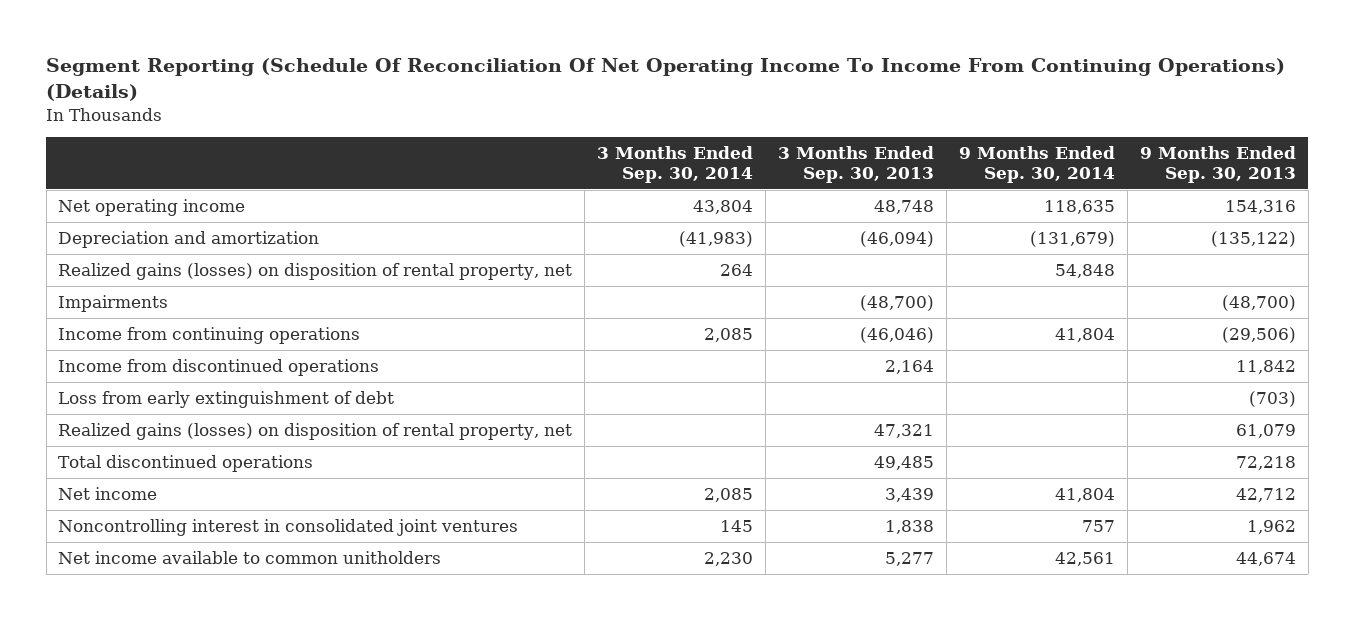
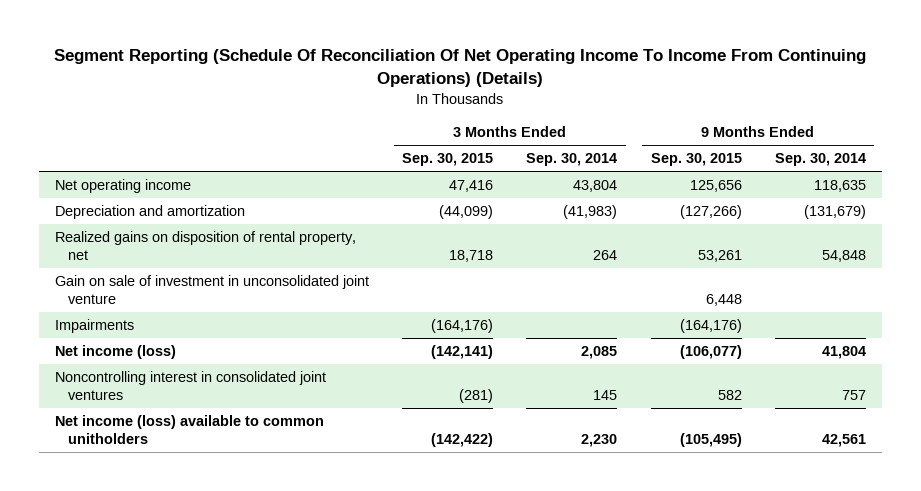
[778,146,935,183] 3 Months Ended Sep. 30, 2013 -> none
[1140,146,1297,183] 9 Months Ended Sep. 30, 2013 -> none
none -> [402,153,494,167] Sep. 30, 2015
none -> [650,153,742,167] Sep. 30, 2015
[58,263,573,281] Realized gains (losses) on disposition of rental property, net -> [55,231,357,261] Realized gains on disposition of rental property, net
none -> [55,275,370,305] Gain on sale of investment in unconsolidated joint venture
[58,327,361,345] Income from continuing operations -> none
[58,359,380,377] Income from discontinued operations -> none
[58,391,395,409] Loss from early extinguishment of debt -> none
[58,423,573,441] Realized gains (losses) on disposition of rental property, net -> none
[58,455,314,473] Total discontinued operations -> none
[58,487,158,501] Net income -> [55,345,177,360] Net income (loss)
[58,551,442,565] Net income available to common unitholders -> [55,415,325,445] Net income (loss) available to common unitholders

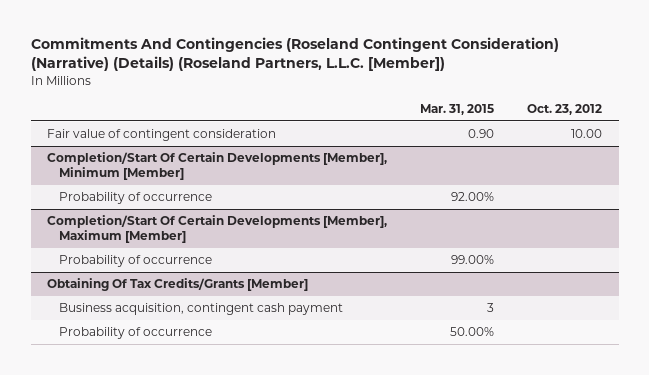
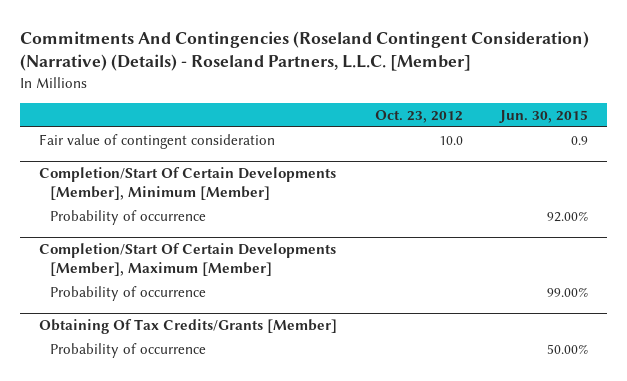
[30,37,559,72] Commitments And Contingencies (Roseland Contingent Consideration) (Narrative) (Details) (Roseland Partners, L.L.C. [Member]) -> [20,30,590,72] Commitments And Contingencies (Roseland Contingent Consideration) (Narrative) (Details) - Roseland Partners, L.L.C. [Member]
[420,104,495,116] Mar. 31, 2015 -> none
none -> [499,109,589,123] Jun. 30, 2015
[571,129,603,139] 10.00 -> [438,135,463,145] 10.0
[58,303,343,316] Business acquisition, contingent cash payment -> none

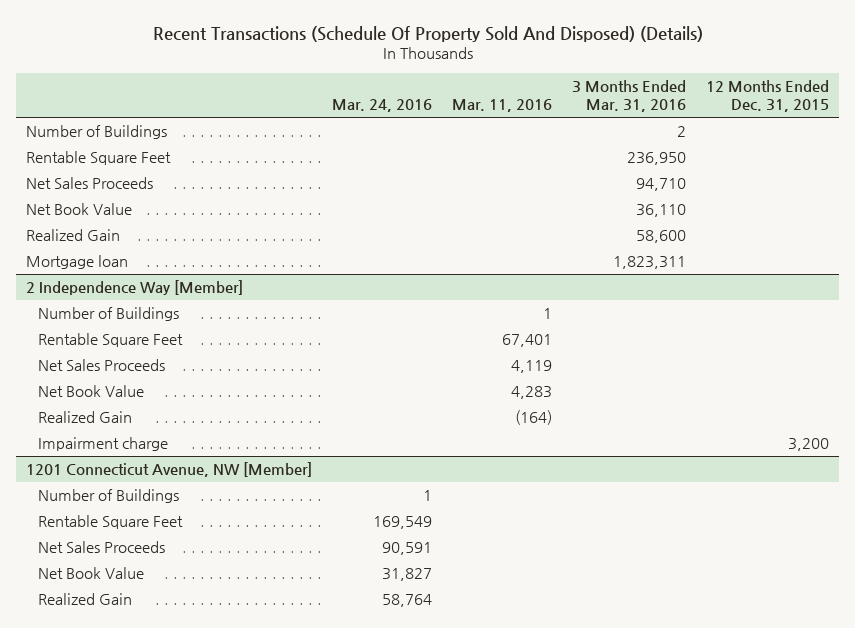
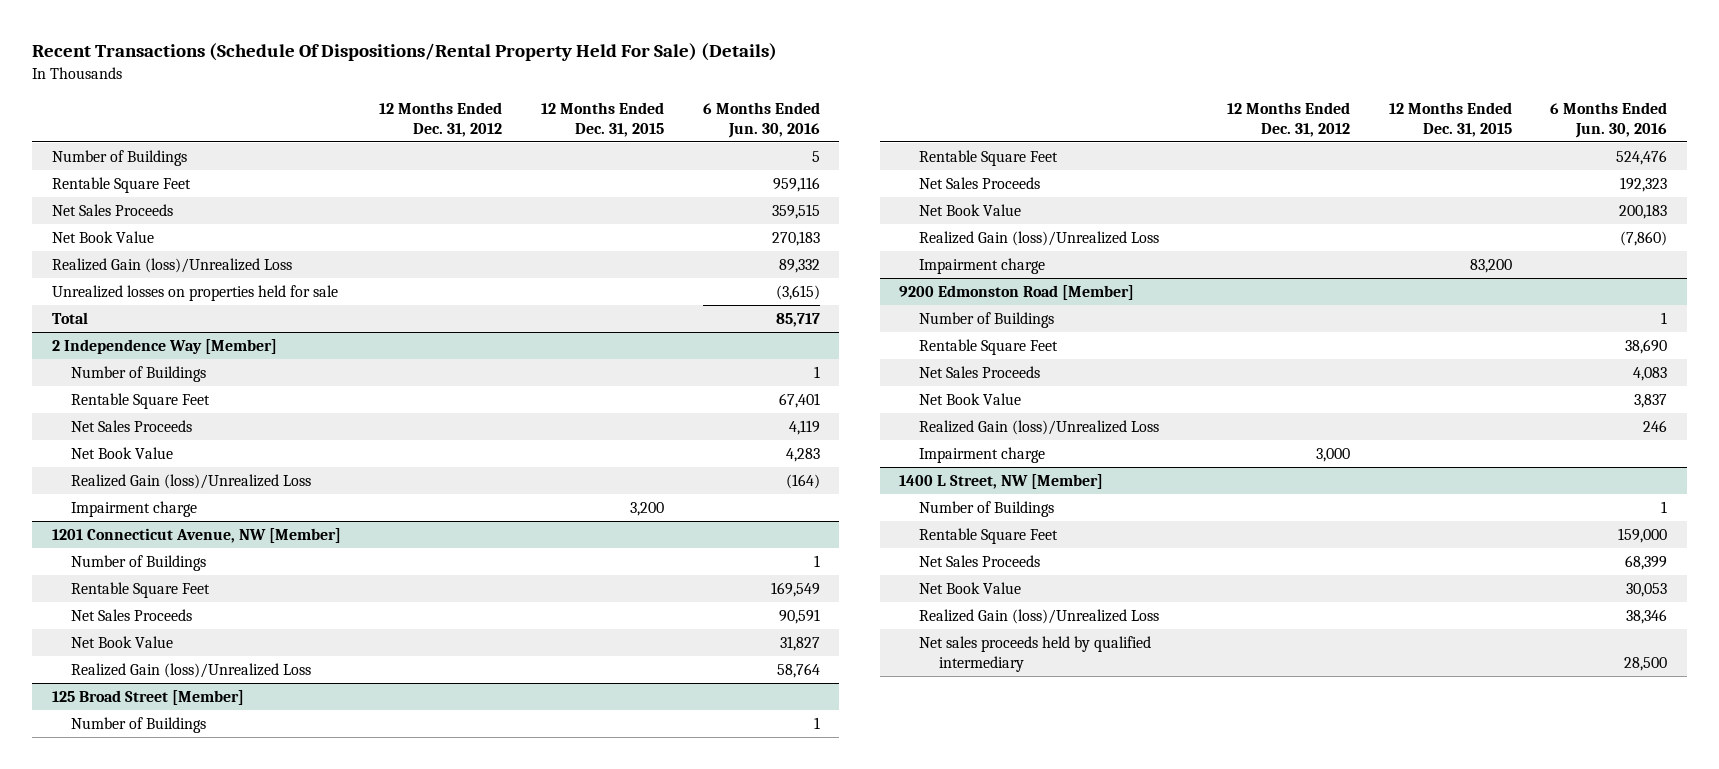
[152,25,703,42] Recent Transactions (Schedule Of Property Sold And Disposed) (Details) -> [32,43,778,62] Recent Transactions (Schedule Of Dispositions/Rental Property Held For Sale) (Details)
[332,99,433,113] Mar. 24, 2016 -> none
[452,99,553,113] Mar. 11, 2016 -> none
[572,79,687,113] 3 Months Ended Mar. 31, 2016 -> none
none -> [379,101,503,137] 12 Months Ended Dec. 31, 2012
none -> [702,101,820,138] 6 Months Ended Jun. 30, 2016
[26,255,129,270] Mortgage loan -> none
[26,229,121,242] Realized Gain -> [51,258,292,274] Realized Gain (loss)/Unrealized Loss
none -> [51,285,338,302] Unrealized losses on properties held for sale
none -> [51,312,88,325] Total
[38,411,133,424] Realized Gain -> [71,474,312,490] Realized Gain (loss)/Unrealized Loss
[38,593,133,606] Realized Gain -> [71,663,312,679] Realized Gain (loss)/Unrealized Loss
none -> [51,690,244,706] 125 Broad Street [Member]
none -> [71,717,207,734] Number of Buildings
none -> [918,150,1058,167] Rentable Square Feet
none -> [918,177,1040,190] Net Sales Proceeds
none -> [918,204,1021,217] Net Book Value
none -> [918,231,1159,247] Realized Gain (loss)/Unrealized Loss
none -> [918,258,1045,275] Impairment charge
none -> [898,285,1134,301] 9200 Edmonston Road [Member]
none -> [918,312,1054,329] Number of Buildings
none -> [918,339,1058,356] Rentable Square Feet
none -> [918,366,1040,379] Net Sales Proceeds
none -> [918,393,1021,406] Net Book Value
none -> [918,420,1159,436] Realized Gain (loss)/Unrealized Loss
none -> [918,447,1045,464] Impairment charge
none -> [898,474,1103,490] 1400 L Street, NW [Member]
none -> [918,501,1054,518] Number of Buildings
none -> [918,528,1058,545] Rentable Square Feet
none -> [918,555,1040,568] Net Sales Proceeds
none -> [918,582,1021,595] Net Book Value
none -> [918,609,1159,625] Realized Gain (loss)/Unrealized Loss
none -> [918,636,1151,672] Net sales proceeds held by qualified intermediary

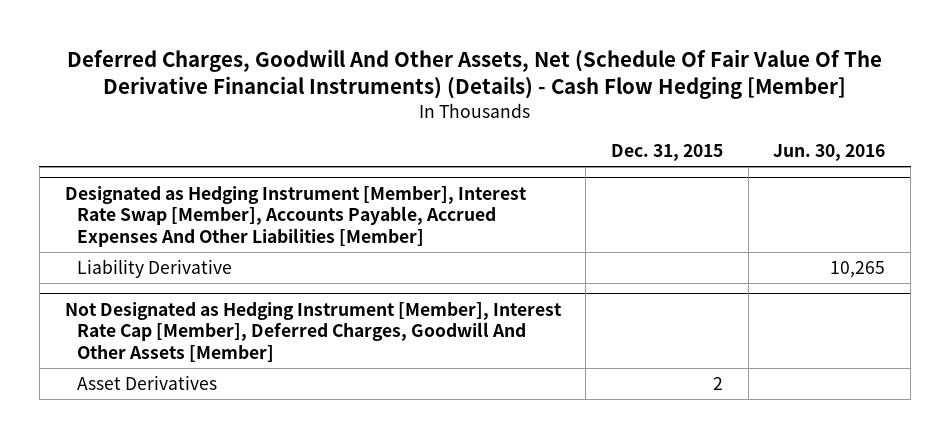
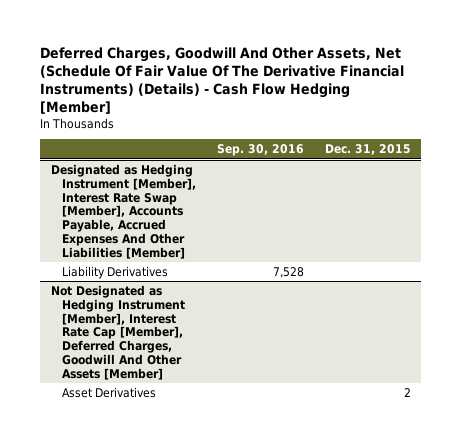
[773,144,886,162] Jun. 30, 2016 -> none
none -> [216,144,304,157] Sep. 30, 2016
[77,258,233,278] Liability Derivative -> [61,265,168,279] Liability Derivatives

